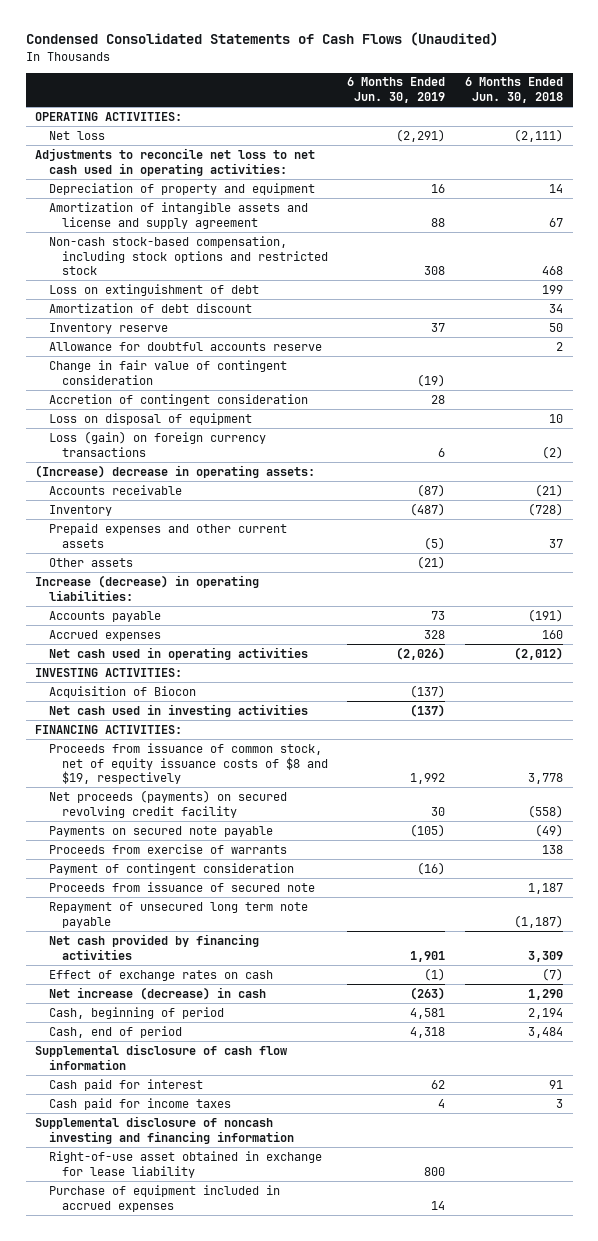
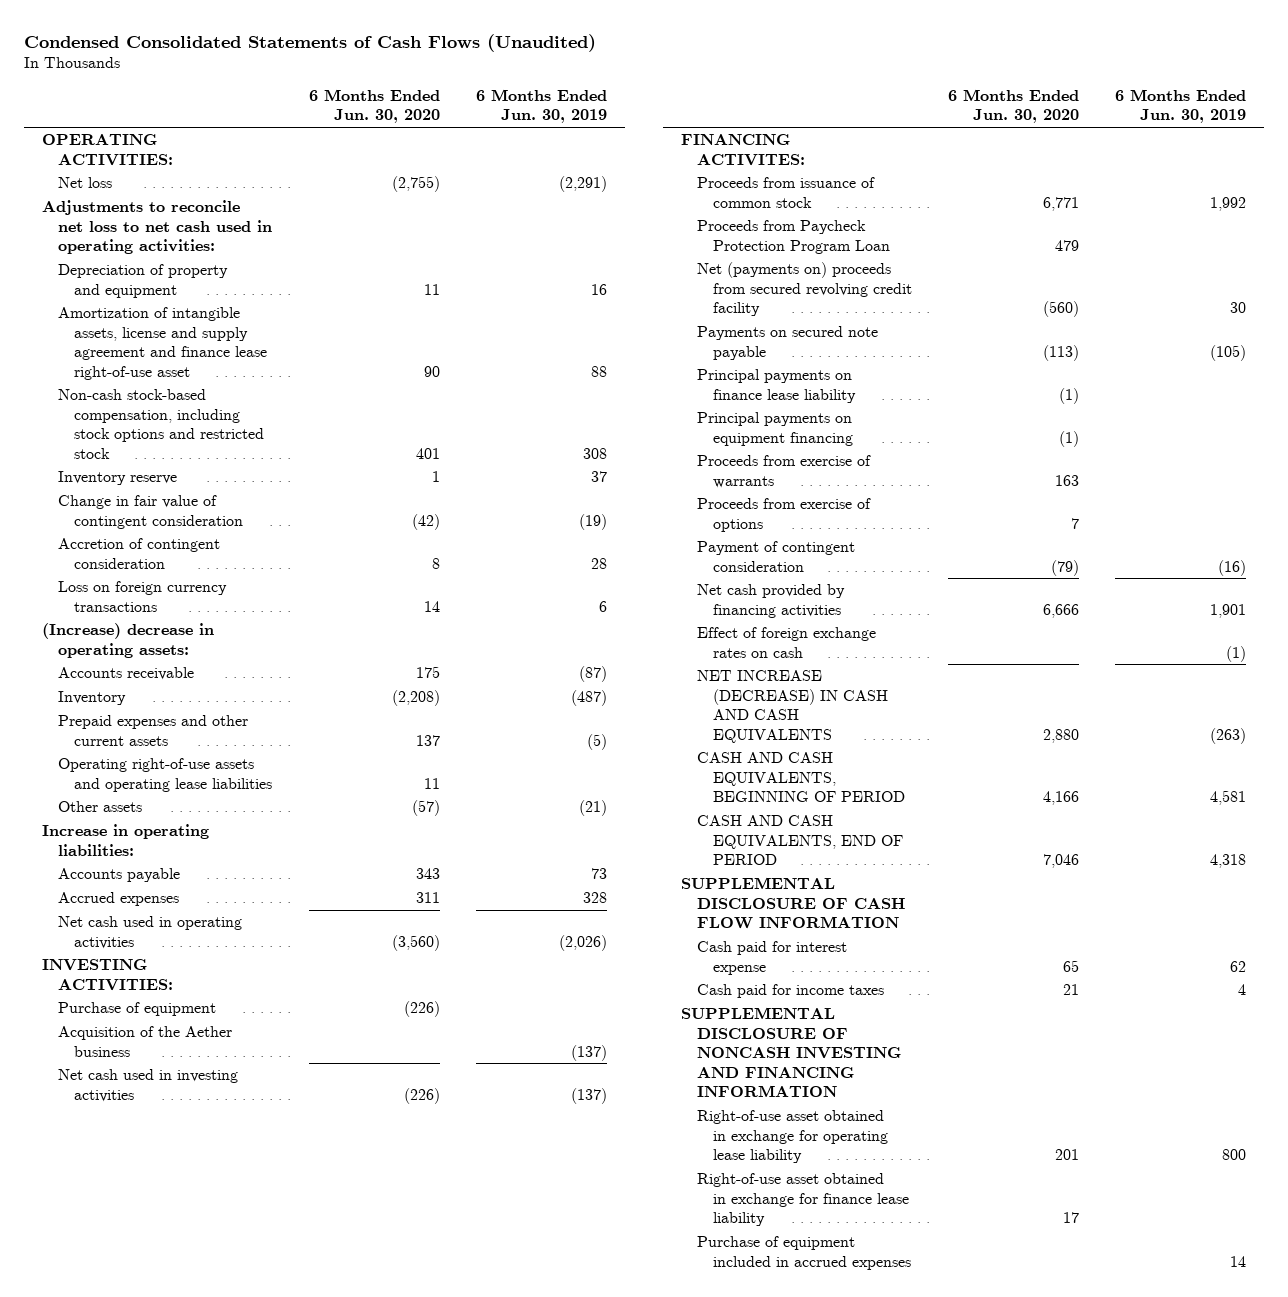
[464,77,563,104] 6 Months Ended Jun. 30, 2018 -> none
none -> [308,88,440,124] 6 Months Ended Jun. 30, 2020
[48,201,308,229] Amortization of intangible assets and license and supply agreement -> [57,307,267,380] Amortization of intangible assets, license and supply agreement and finance lease right-of-use asset
[48,283,259,296] Loss on extinguishment of debt -> none
[48,302,252,313] Amortization of debt discount -> none
[48,341,322,351] Allowance for doubtful accounts reserve -> none
[48,412,252,425] Loss on disposal of equipment -> none
[48,430,266,457] Loss (gain) on foreign currency transactions -> [57,581,227,612] Loss on foreign currency transactions
none -> [57,758,272,792] Operating right-of-use assets and operating lease liabilities
[35,574,260,601] Increase (decrease) in operating liabilities: -> [41,824,209,856] Increase in operating liabilities:
none -> [57,1002,216,1017] Purchase of equipment
[48,685,196,698] Acquisition of Biocon -> [57,1026,232,1057] Acquisition of the Aether business
[35,724,183,734] FINANCING ACTIVITIES: -> none
none -> [681,134,806,166] FINANCING ACTIVITES:
[48,742,328,785] Proceeds from issuance of common stock, net of equity issuance costs of $8 and $19, respectively -> [697,177,876,208] Proceeds from issuance of common stock
none -> [697,220,891,254] Proceeds from Paycheck Protection Program Loan
[48,789,287,818] Net proceeds (payments) on secured revolving credit facility -> [697,262,913,317] Net (payments on) proceeds from secured revolving credit facility
none -> [697,369,857,403] Principal payments on finance lease liability
none -> [697,412,854,446] Principal payments on equipment financing
none -> [697,498,872,532] Proceeds from exercise of options
[48,881,315,892] Proceeds from issuance of secured note -> none
[48,901,308,928] Repayment of unsecured long term note payable -> none
[48,969,273,981] Effect of exchange rates on cash -> [697,627,877,658] Effect of foreign exchange rates on cash
[48,986,266,1000] Net increase (decrease) in cash -> [697,670,889,743] NET INCREASE (DECREASE) IN CASH AND CASH EQUIVALENTS
[48,1006,224,1019] Cash, beginning of period -> [697,752,906,803] CASH AND CASH EQUIVALENTS, BEGINNING OF PERIOD
[48,1025,182,1038] Cash, end of period -> [697,815,904,866] CASH AND CASH EQUIVALENTS, END OF PERIOD
[35,1043,289,1070] Supplemental disclosure of cash flow information -> [681,877,906,930] SUPPLEMENTAL DISCLOSURE OF CASH FLOW INFORMATION
[48,1078,203,1091] Cash paid for interest -> [697,941,848,975] Cash paid for interest expense
[35,1115,294,1144] Supplemental disclosure of noncash investing and financing information -> [681,1007,902,1097] SUPPLEMENTAL DISCLOSURE OF NONCASH INVESTING AND FINANCING INFORMATION
[48,1150,322,1178] Right-of-use asset obtained in exchange for lease liability -> [697,1110,889,1164] Right-of-use asset obtained in exchange for operating lease liability
none -> [697,1173,910,1227] Right-of-use asset obtained in exchange for finance lease liability

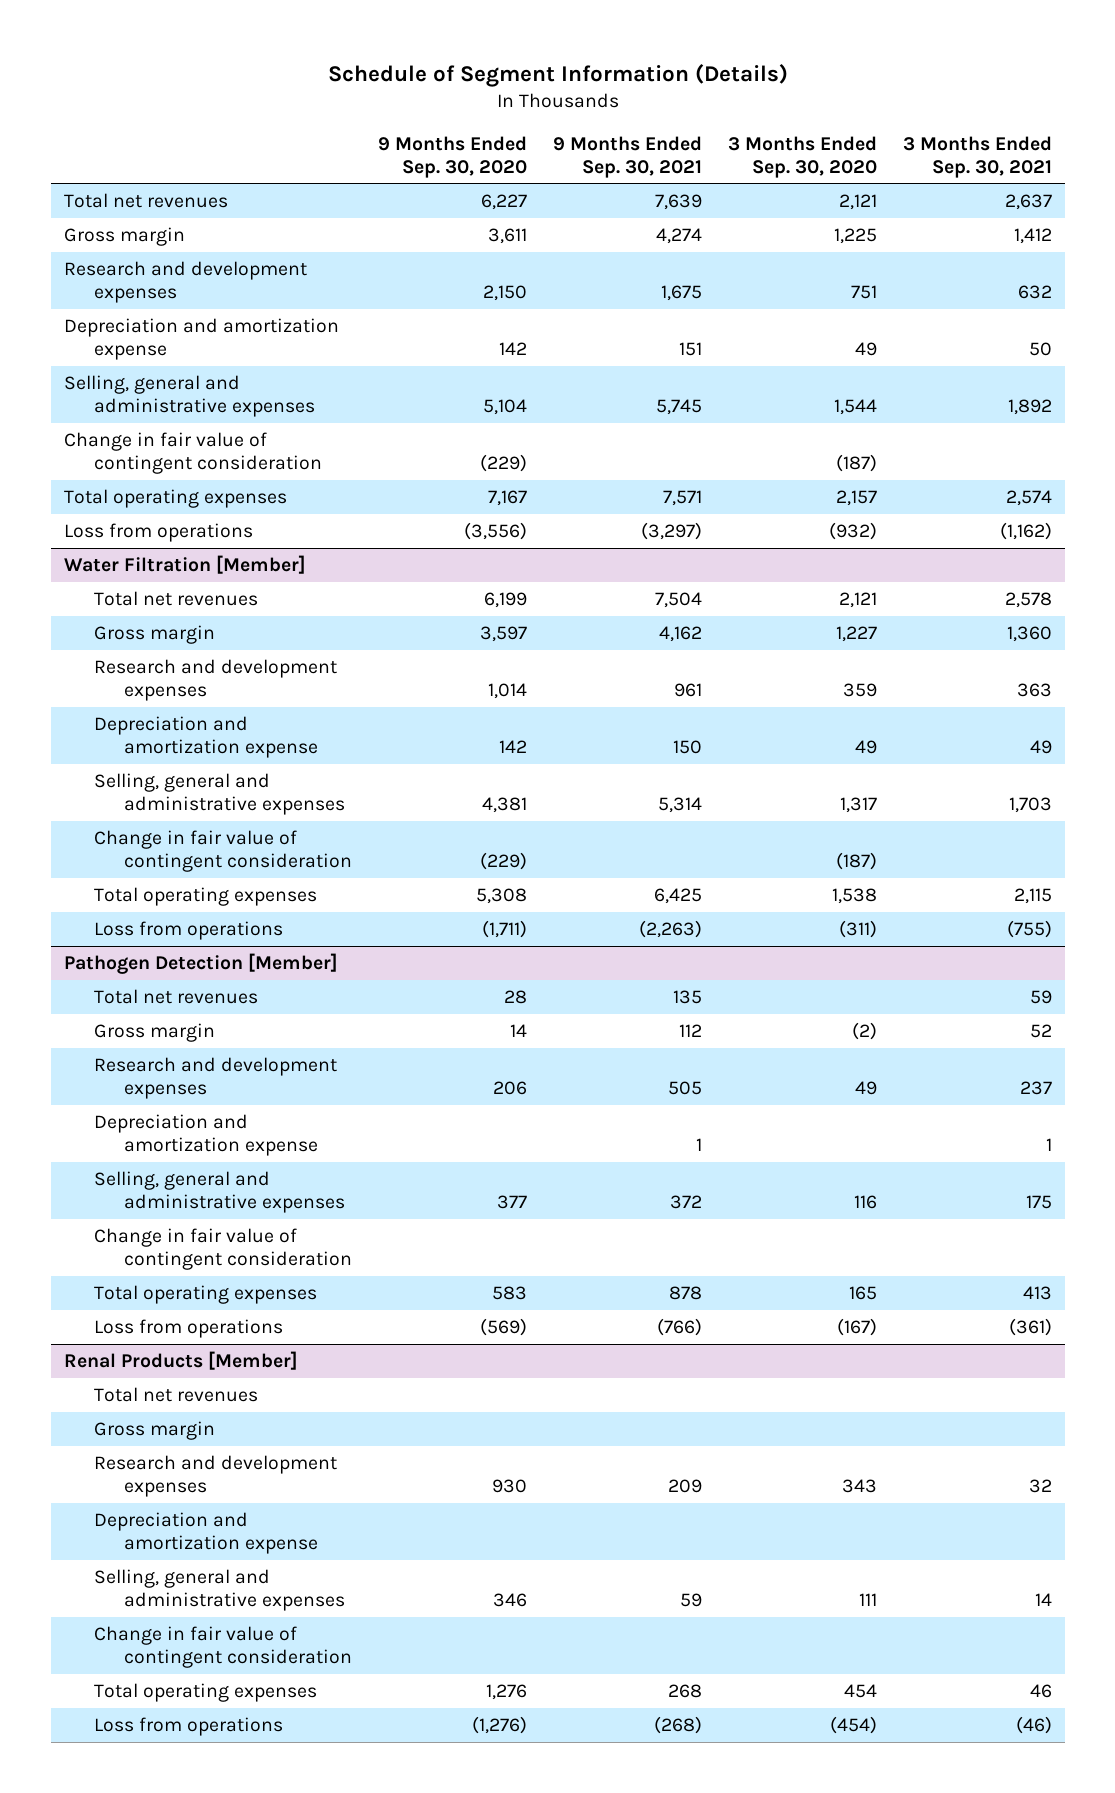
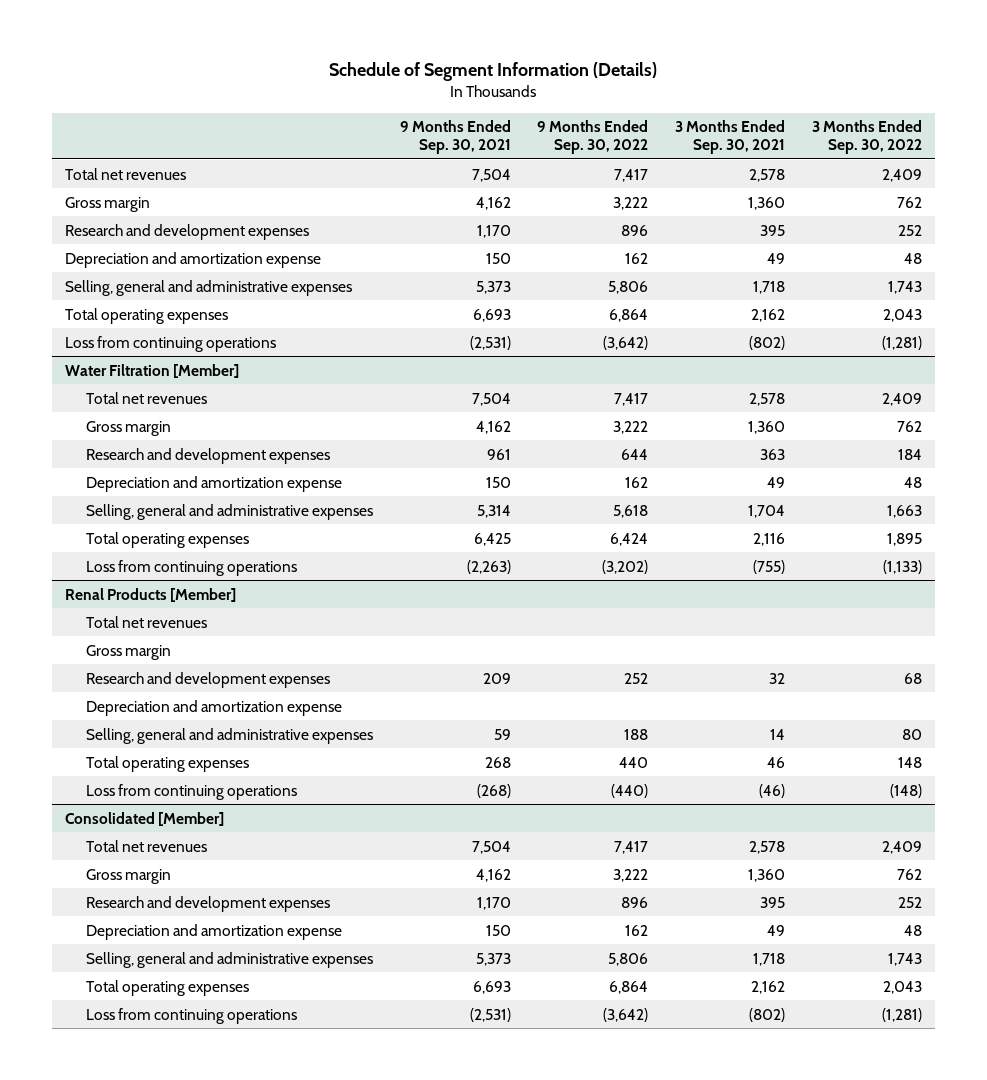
[378,135,528,178] 9 Months Ended Sep. 30, 2020 -> none
[728,135,878,178] 3 Months Ended Sep. 30, 2020 -> none
none -> [537,120,649,155] 9 Months Ended Sep. 30, 2022
none -> [811,120,922,155] 3 Months Ended Sep. 30, 2022
[63,432,323,475] Change in fair value of contingent consideration -> none
[655,194,703,211] 7,639 -> [471,168,511,182] 7,504
[1004,194,1052,211] 2,637 -> [749,168,786,182] 2,578
[656,228,703,245] 4,274 -> [475,196,511,210] 4,162
[1013,228,1052,245] 1,412 -> [748,196,786,210] 1,360
[661,285,703,302] 1,675 -> [476,224,511,238] 1,170
[1017,285,1052,300] 632 -> [760,224,786,236] 395
[679,342,703,357] 151 -> [485,252,511,264] 150
[1028,342,1052,357] 50 -> [767,252,786,264] 49
[656,399,703,416] 5,745 -> [475,280,511,294] 5,373
[1007,399,1052,416] 1,892 -> [753,280,786,294] 1,718
[663,490,703,507] 7,571 -> [472,308,511,322] 6,693
[1005,490,1052,507] 2,574 -> [751,308,786,322] 2,162
[63,523,253,543] Loss from operations -> [64,335,276,352] Loss from continuing operations
[641,522,703,541] (3,297) -> [469,335,511,350] (2,531)
[999,522,1052,541] (1,162) -> [749,335,786,350] (802)
[94,830,353,873] Change in fair value of contingent consideration -> none
[63,953,338,975] Pathogen Detection [Member] -> none
[94,989,259,1005] Total net revenues -> none
[94,1023,216,1043] Gross margin -> none
[94,1057,338,1100] Research and development expenses -> none
[94,1114,319,1157] Depreciation and amortization expense -> none
[94,1171,346,1214] Selling, general and administrative expenses -> none
[94,1228,353,1271] Change in fair value of contingent consideration -> none
[94,1285,318,1305] Total operating expenses -> none
[94,1319,284,1339] Loss from operations -> none
[1008,797,1052,814] 1,703 -> [748,504,786,518] 1,704
[1013,888,1052,905] 2,115 -> [753,532,786,546] 2,116
[94,921,284,941] Loss from operations -> [85,559,297,576] Loss from continuing operations
[94,1626,353,1669] Change in fair value of contingent consideration -> none
[94,1717,284,1737] Loss from operations -> [85,783,297,800] Loss from continuing operations
none -> [64,811,224,826] Consolidated [Member]
none -> [85,839,207,852] Total net revenues
none -> [85,868,171,884] Gross margin
none -> [85,895,330,912] Research and development expenses
none -> [85,923,342,940] Depreciation and amortization expense
none -> [85,951,373,968] Selling, general and administrative expenses
none -> [85,979,249,996] Total operating expenses
none -> [85,1007,297,1024] Loss from continuing operations

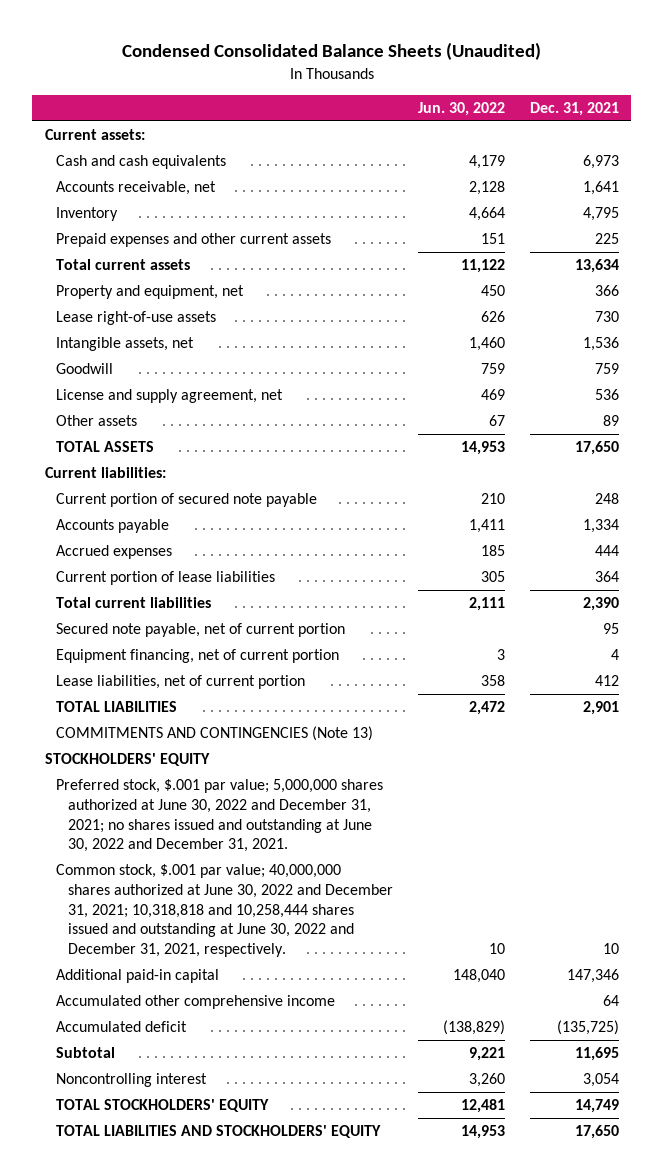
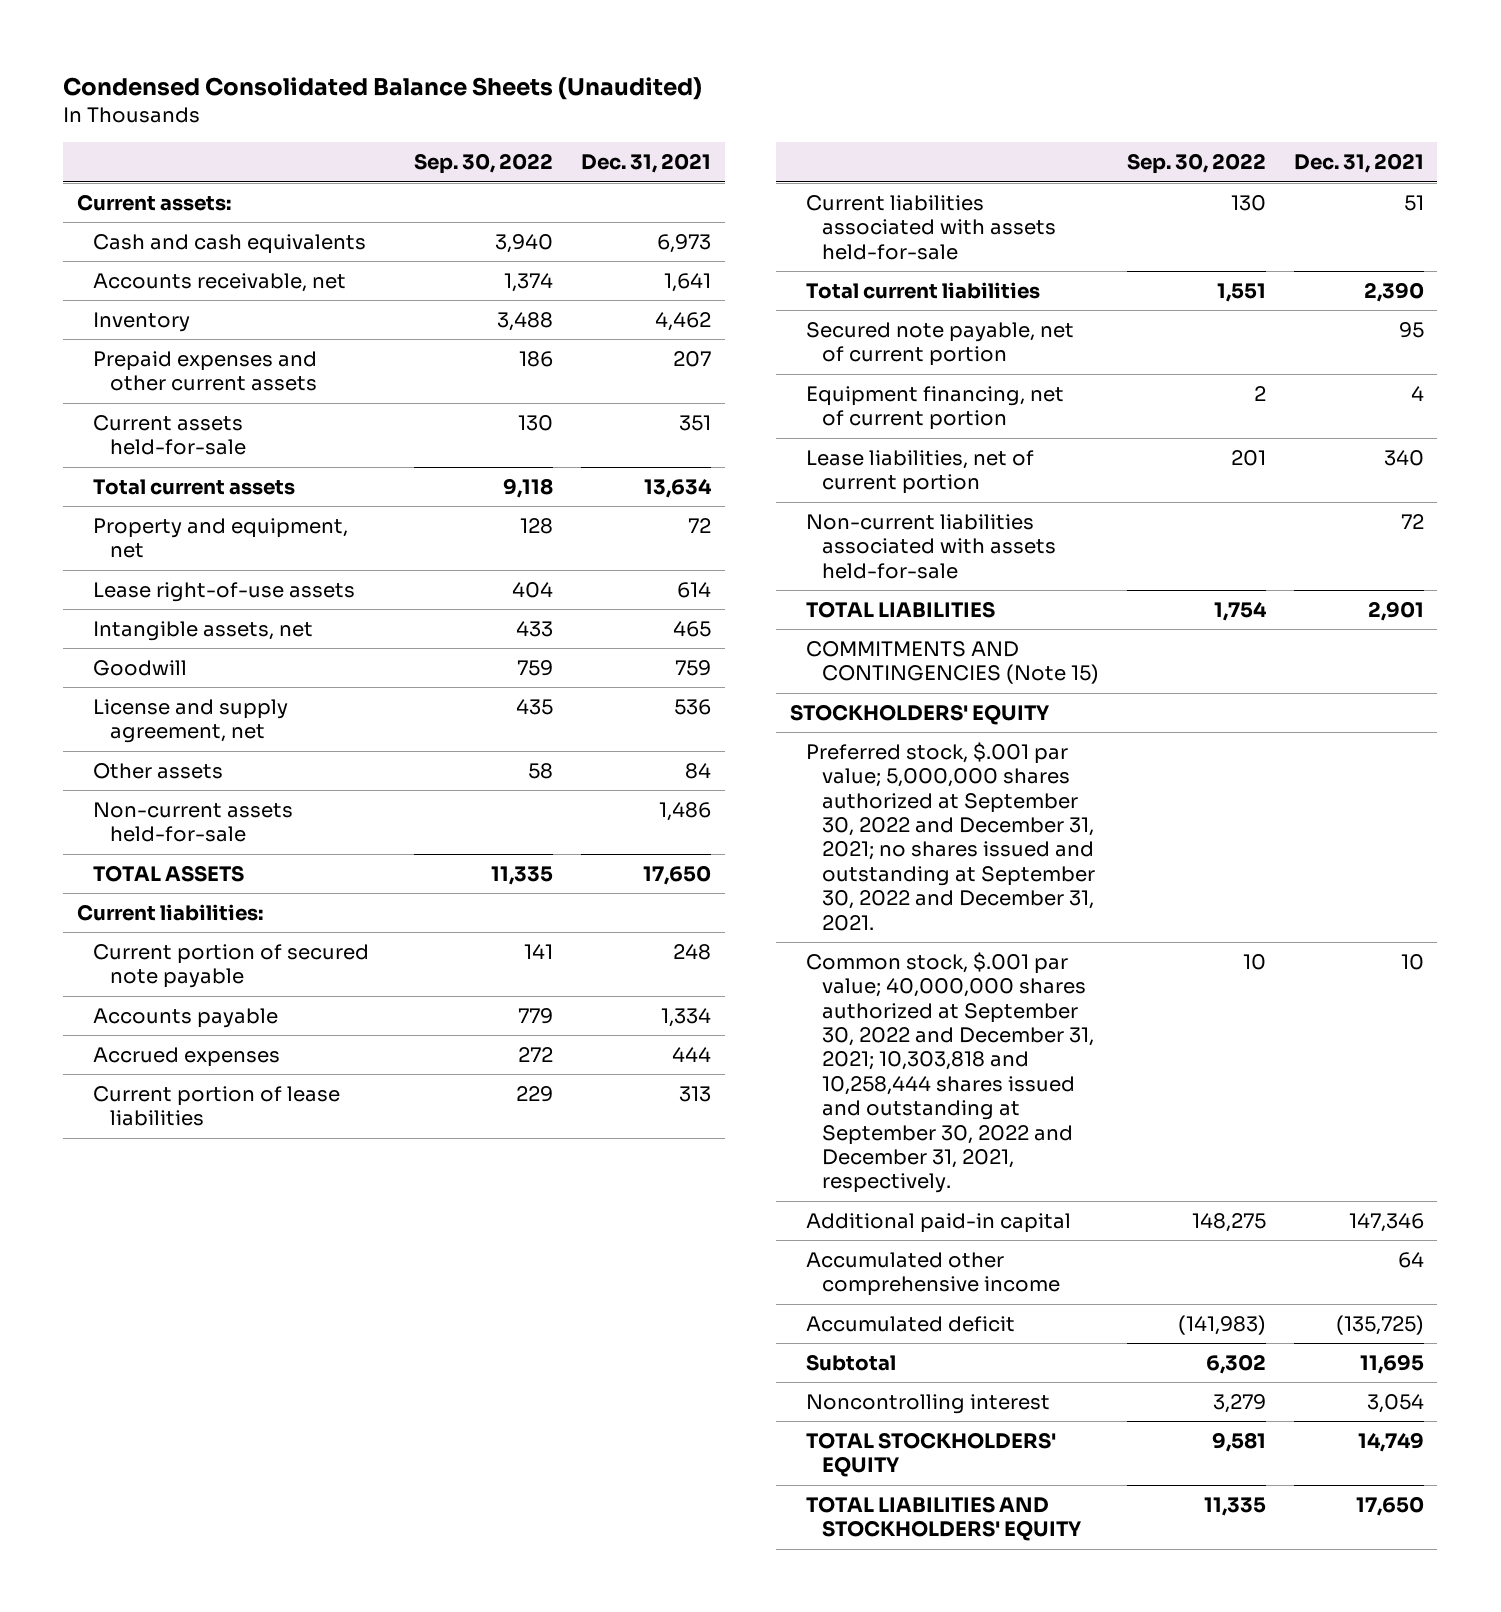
[418,102,506,117] Jun. 30, 2022 -> none
none -> [414,153,554,175] Sep. 30, 2022
[582,207,619,222] 4,795 -> [655,312,712,332] 4,462
[594,233,619,245] 225 -> [673,351,712,368] 207
none -> [93,415,246,456] Current assets held-for-sale
[594,285,619,297] 366 -> [688,518,712,534] 72
[594,311,619,323] 730 -> [677,582,712,599] 614
[582,337,619,352] 1,536 -> [673,621,712,638] 465
[602,415,619,427] 89 -> [685,763,712,780] 84
none -> [93,802,294,843] Non-current assets held-for-sale
[594,571,619,583] 364 -> [679,1086,712,1103] 313
none -> [805,195,1056,260] Current liabilities associated with assets held-for-sale
[594,675,619,687] 412 -> [1383,450,1424,467] 340
none -> [805,514,1056,579] Non-current liabilities associated with assets held-for-sale
[56,726,374,742] COMMITMENTS AND CONTINGENCIES (Note 13) -> [805,641,1099,685] COMMITMENTS AND CONTINGENCIES (Note 15)
[56,779,384,853] Preferred stock, $.001 par value; 5,000,000 shares authorized at June 30, 2022 and December 31, 2021; no shares issued and outstanding at June 30, 2022 and December 31, 2021. -> [805,742,1095,931] Preferred stock, $.001 par value; 5,000,000 shares authorized at September 30, 2022 and December 31, 2021; no shares issued and outstanding at September 30, 2022 and December 31, 2021.
[56,864,394,958] Common stock, $.001 par value; 40,000,000 shares authorized at June 30, 2022 and December 31, 2021; 10,318,818 and 10,258,444 shares issued and outstanding at June 30, 2022 and December 31, 2021, respectively. -> [805,952,1094,1194] Common stock, $.001 par value; 40,000,000 shares authorized at September 30, 2022 and December 31, 2021; 10,303,818 and 10,258,444 shares issued and outstanding at September 30, 2022 and December 31, 2021, respectively.

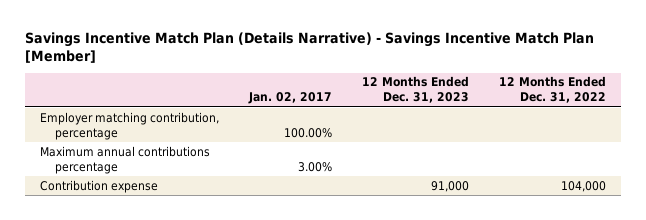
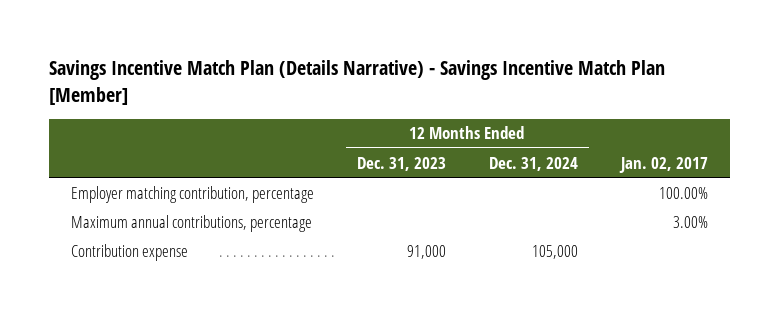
[498,76,606,104] 12 Months Ended Dec. 31, 2022 -> none
none -> [489,156,579,171] Dec. 31, 2024
[39,145,210,174] Maximum annual contributions percentage -> [70,214,312,232] Maximum annual contributions, percentage

